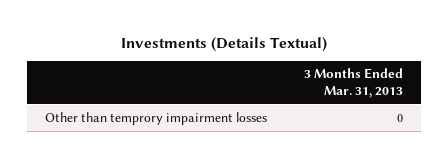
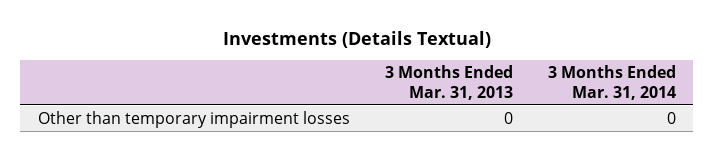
none -> [547,65,676,101] 3 Months Ended Mar. 31, 2014
[45,112,268,126] Other than temprory impairment losses -> [37,110,350,128] Other than temporary impairment losses

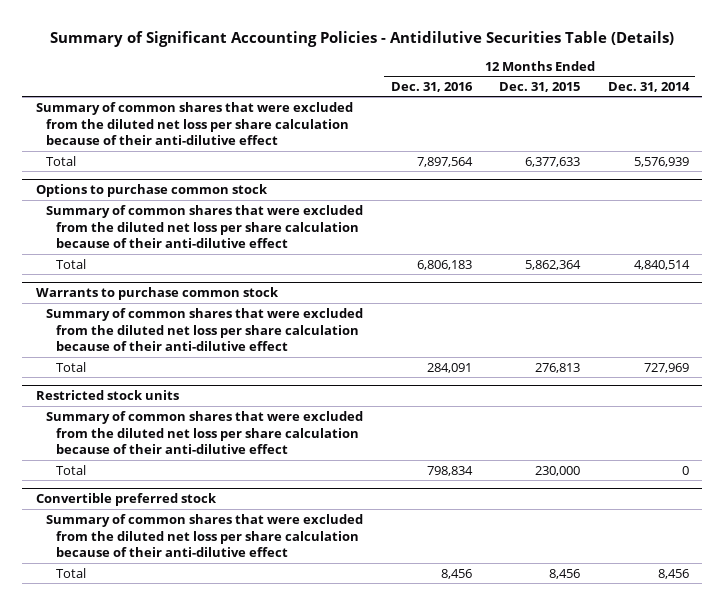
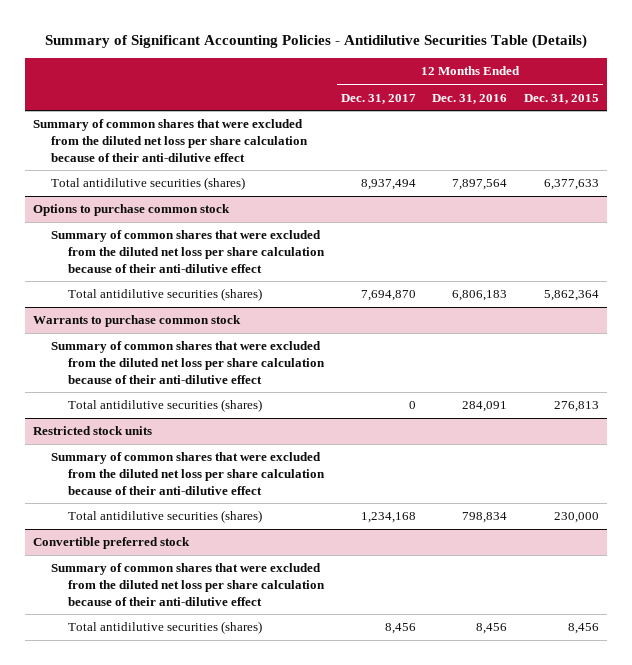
[607,81,690,92] Dec. 31, 2014 -> none
none -> [340,93,416,104] Dec. 31, 2017
[46,155,77,166] Total -> [50,177,245,191] Total antidilutive securities (shares)
[56,258,87,269] Total -> [68,288,263,302] Total antidilutive securities (shares)
[56,361,87,372] Total -> [68,399,263,413] Total antidilutive securities (shares)
[56,464,87,475] Total -> [68,510,263,524] Total antidilutive securities (shares)
[56,567,87,578] Total -> [68,621,263,635] Total antidilutive securities (shares)

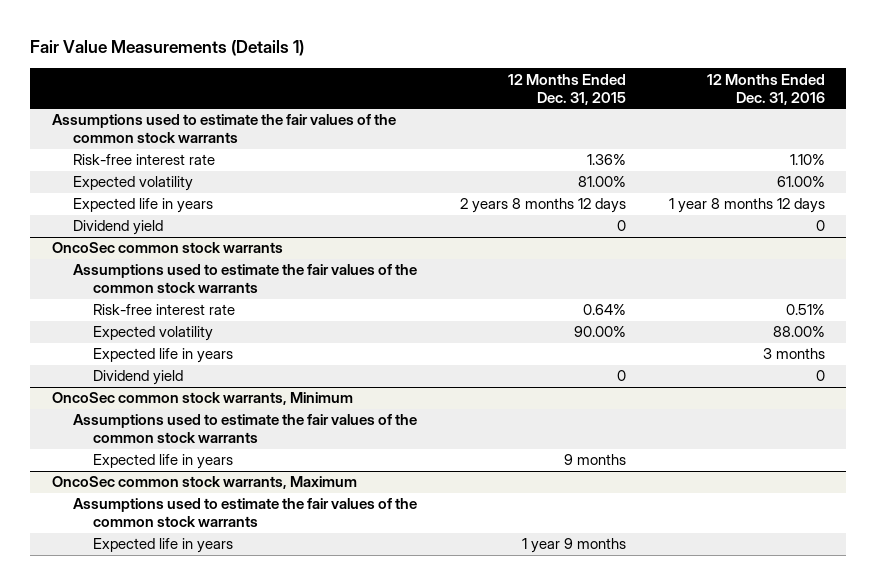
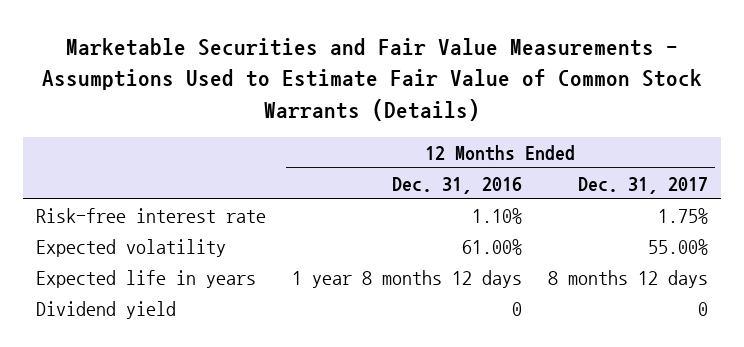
[30,40,305,57] Fair Value Measurements (Details 1) -> [42,38,703,121] Marketable Securities and Fair Value Measurements - Assumptions Used to Estimate Fair Value of Common Stock Warrants (Details)
[507,73,626,105] 12 Months Ended Dec. 31, 2015 -> none
none -> [578,176,709,194] Dec. 31, 2017
[51,114,396,144] Assumptions used to estimate the fair values of the common stock warrants -> none
[51,242,283,254] OncoSec common stock warrants -> none
[72,264,417,294] Assumptions used to estimate the fair values of the common stock warrants -> none
[93,304,236,316] Risk-free interest rate -> none
[93,326,214,342] Expected volatility -> none
[93,348,234,364] Expected life in years -> none
[93,370,184,386] Dividend yield -> none
[51,392,353,406] OncoSec common stock warrants, Minimum -> none
[72,414,417,444] Assumptions used to estimate the fair values of the common stock warrants -> none
[93,454,234,470] Expected life in years -> none
[51,476,357,490] OncoSec common stock warrants, Maximum -> none
[72,498,417,528] Assumptions used to estimate the fair values of the common stock warrants -> none
[93,538,234,554] Expected life in years -> none

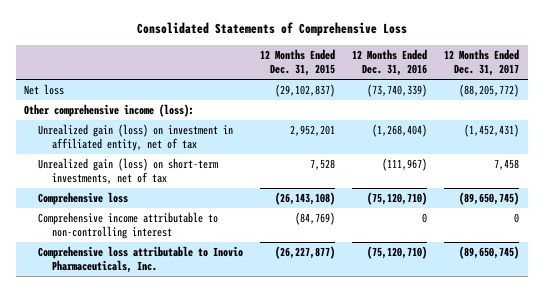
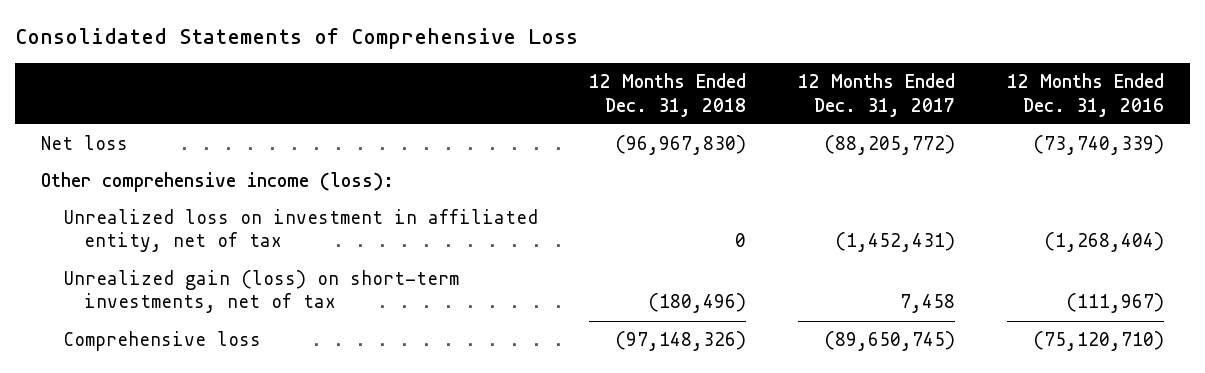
[260,48,336,77] 12 Months Ended Dec. 31, 2015 -> none
none -> [589,73,747,117] 12 Months Ended Dec. 31, 2018
[38,124,234,152] Unrealized gain (loss) on investment in affiliated entity, net of tax -> [62,209,538,253] Unrealized loss on investment in affiliated entity, net of tax
[38,212,219,240] Comprehensive income attributable to non-controlling interest -> none
[38,246,244,274] Comprehensive loss attributable to Inovio Pharmaceuticals, Inc. -> none

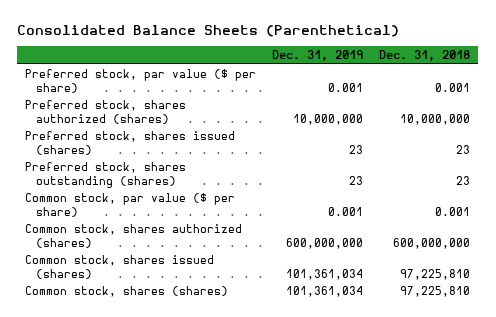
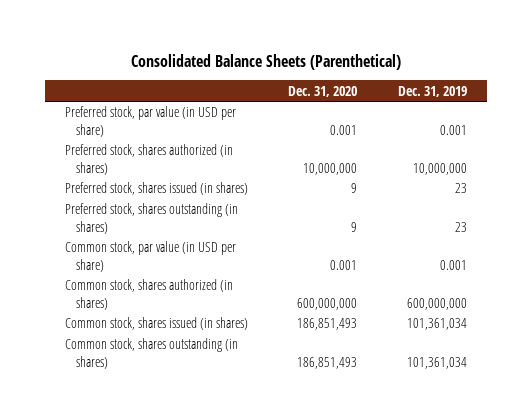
[379,50,471,62] Dec. 31, 2018 -> none
none -> [288,85,358,97] Dec. 31, 2020
[25,69,257,93] Preferred stock, par value ($ per share) -> [65,106,237,137] Preferred stock, par value (in USD per share)
[25,100,187,124] Preferred stock, shares authorized (shares) -> [65,144,234,175] Preferred stock, shares authorized (in shares)
[25,131,236,155] Preferred stock, shares issued (shares) -> [65,182,249,196] Preferred stock, shares issued (in shares)
[25,162,187,188] Preferred stock, shares outstanding (shares) -> [65,203,239,234] Preferred stock, shares outstanding (in shares)
[25,193,236,217] Common stock, par value ($ per share) -> [65,241,237,272] Common stock, par value (in USD per share)
[25,224,243,248] Common stock, shares authorized (shares) -> [65,279,234,310] Common stock, shares authorized (in shares)
[25,255,215,279] Common stock, shares issued (shares) -> [65,317,249,331] Common stock, shares issued (in shares)
[25,286,229,298] Common stock, shares (shares) -> [65,338,239,369] Common stock, shares outstanding (in shares)

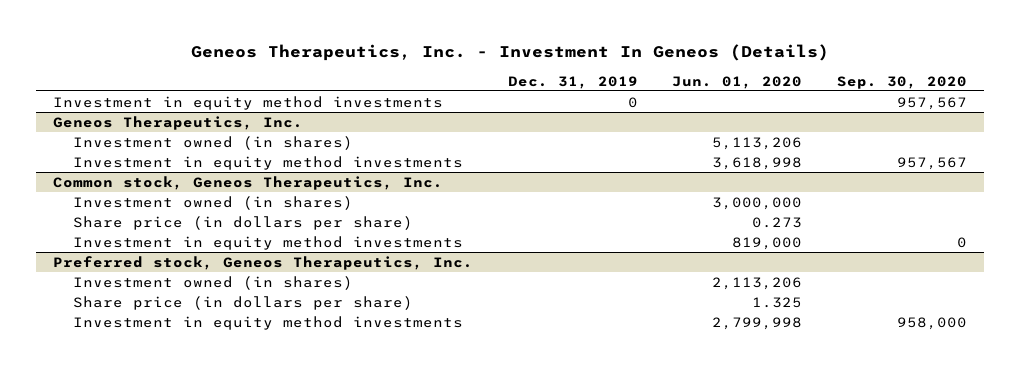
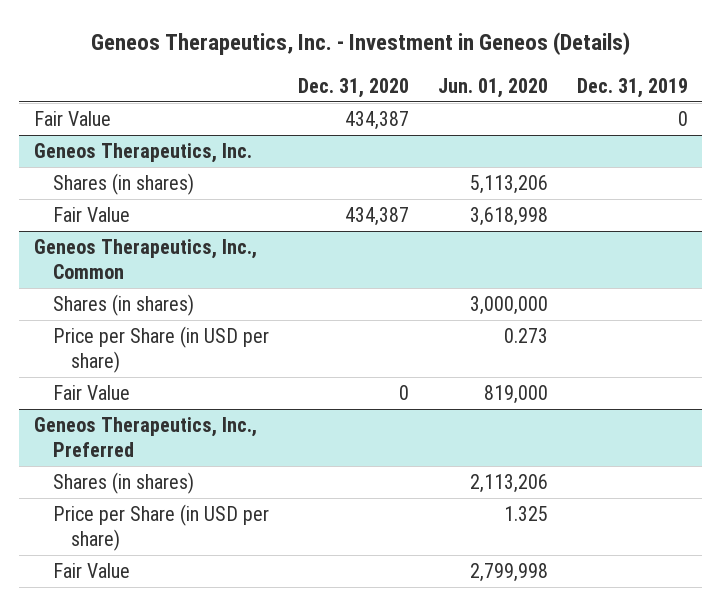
[191,44,830,62] Geneos Therapeutics, Inc. - Investment In Geneos (Details) -> [90,31,630,55] Geneos Therapeutics, Inc. - Investment in Geneos (Details)
[837,75,968,89] Sep. 30, 2020 -> none
none -> [297,77,409,98] Dec. 31, 2020
[53,95,444,110] Investment in equity method investments -> [33,111,111,127] Fair Value
[72,135,353,150] Investment owned (in shares) -> [52,173,194,196] Shares (in shares)
[72,155,463,170] Investment in equity method investments -> [52,207,130,223] Fair Value
[53,175,444,190] Common stock, Geneos Therapeutics, Inc. -> [33,239,257,280] Geneos Therapeutics, Inc., Common
[72,195,353,210] Investment owned (in shares) -> [52,294,194,317] Shares (in shares)
[72,215,413,230] Share price (in dollars per share) -> [52,326,269,374] Price per Share (in USD per share)
[72,235,463,250] Investment in equity method investments -> [52,385,130,401] Fair Value
[53,255,474,270] Preferred stock, Geneos Therapeutics, Inc. -> [33,417,257,458] Geneos Therapeutics, Inc., Preferred
[72,275,353,290] Investment owned (in shares) -> [52,472,194,495] Shares (in shares)
[72,295,413,310] Share price (in dollars per share) -> [52,504,269,552] Price per Share (in USD per share)
[72,315,463,330] Investment in equity method investments -> [52,563,130,579] Fair Value

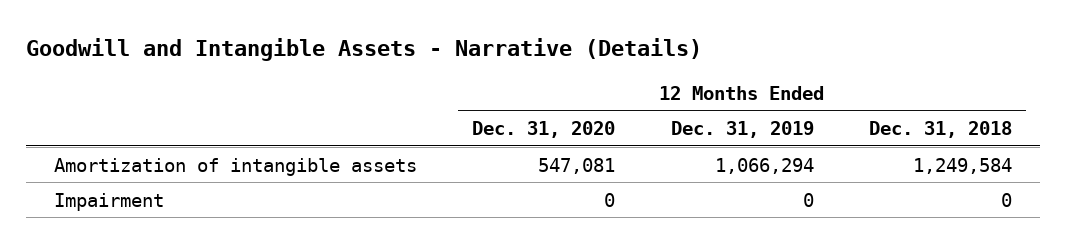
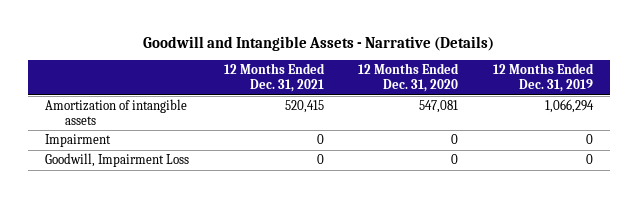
[869,121,1013,139] Dec. 31, 2018 -> none
none -> [223,63,325,93] 12 Months Ended Dec. 31, 2021
none -> [45,153,190,168] Goodwill, Impairment Loss

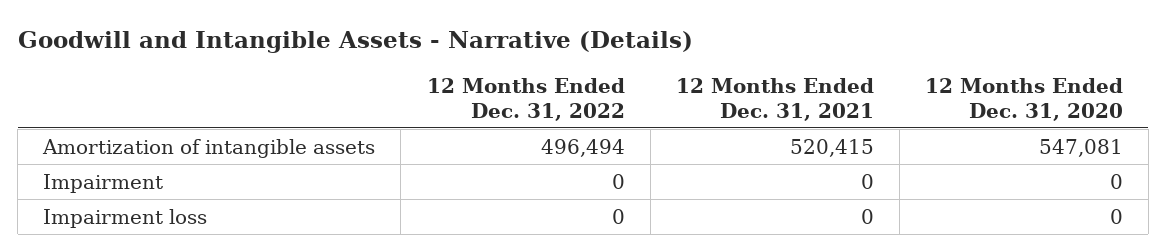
[492,63,594,93] 12 Months Ended Dec. 31, 2019 -> none
none -> [426,77,625,121] 12 Months Ended Dec. 31, 2022
[45,153,190,168] Goodwill, Impairment Loss -> [43,208,208,228] Impairment loss

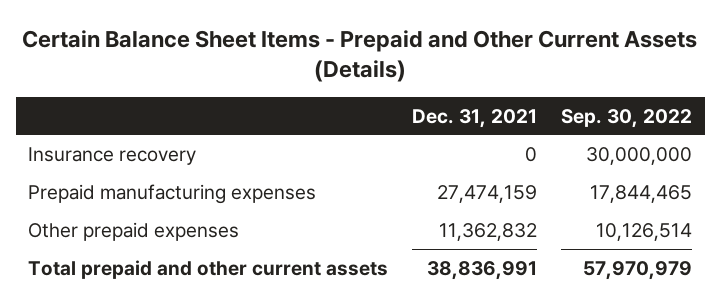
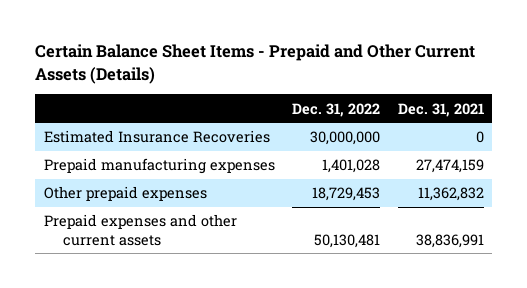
[561,108,693,128] Sep. 30, 2022 -> none
none -> [292,102,381,117] Dec. 31, 2022
[28,146,197,165] Insurance recovery -> [43,130,270,144] Estimated Insurance Recoveries
[28,259,389,279] Total prepaid and other current assets -> [43,214,237,246] Prepaid expenses and other current assets

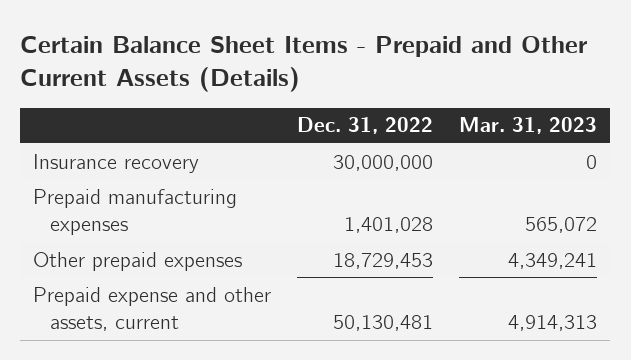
[397,102,484,117] Dec. 31, 2021 -> none
none -> [459,117,598,135] Mar. 31, 2023
[43,130,270,144] Estimated Insurance Recoveries -> [33,153,200,173] Insurance recovery
[43,214,237,246] Prepaid expenses and other current assets -> [33,286,272,332] Prepaid expense and other assets, current

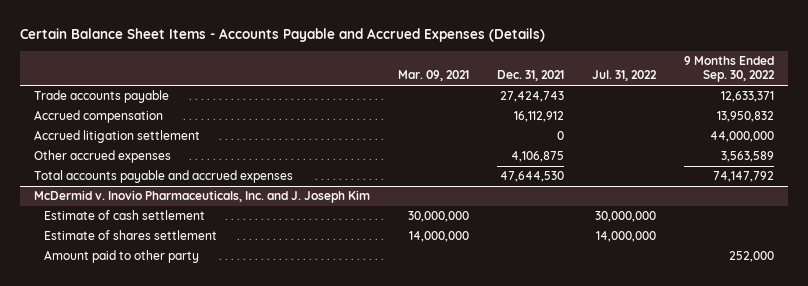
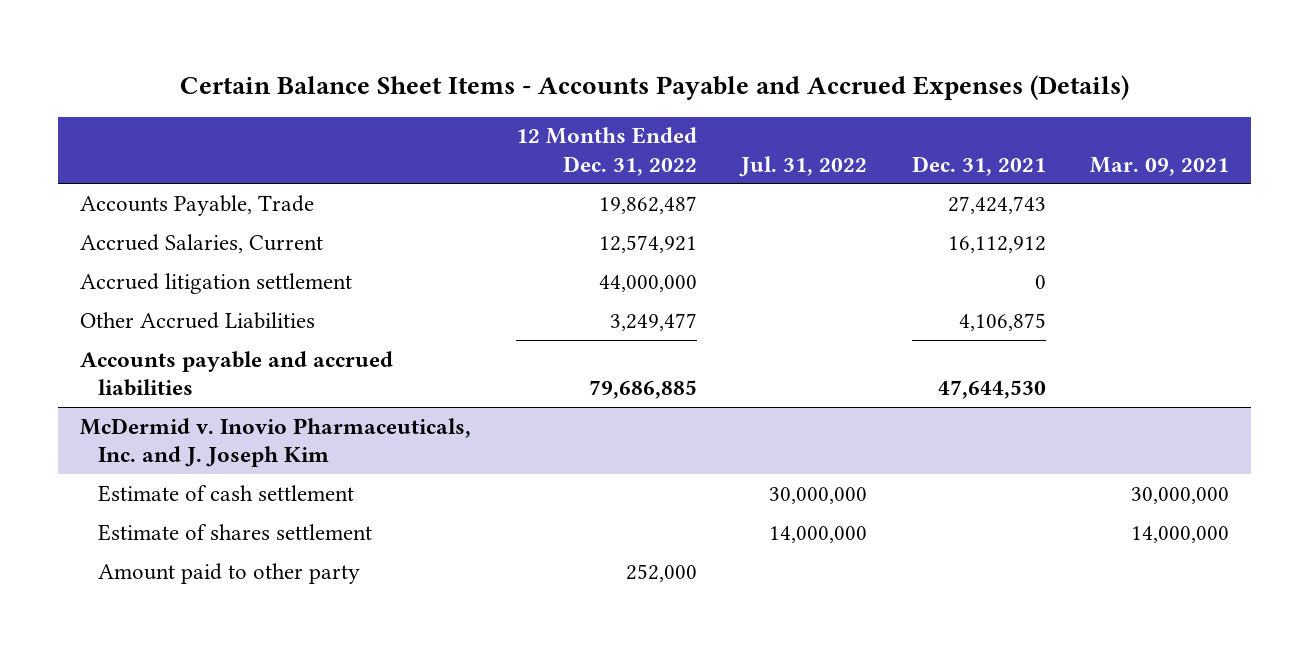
[683,55,775,83] 9 Months Ended Sep. 30, 2022 -> none
none -> [515,127,697,176] 12 Months Ended Dec. 31, 2022
[34,90,170,104] Trade accounts payable -> [80,194,315,216] Accounts Payable, Trade
[34,110,164,124] Accrued compensation -> [80,233,324,253] Accrued Salaries, Current
[34,150,172,164] Other accrued expenses -> [80,311,316,329] Other Accrued Liabilities
[34,170,294,184] Total accounts payable and accrued expenses -> [80,350,394,397] Accounts payable and accrued liabilities

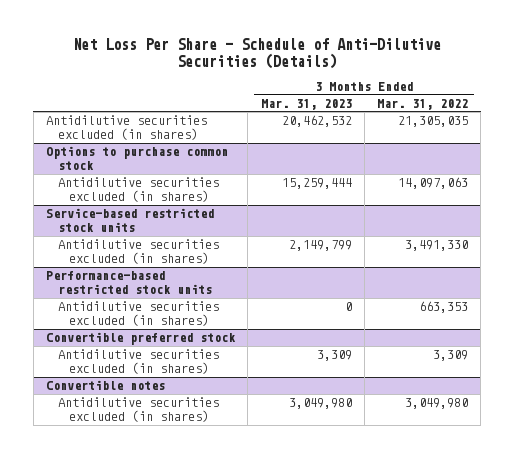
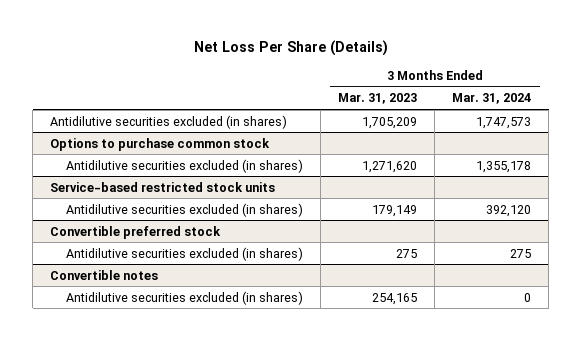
[73,38,442,69] Net Loss Per Share - Schedule of Anti-Dilutive Securities (Details) -> [193,40,388,57] Net Loss Per Share (Details)
[377,98,469,110] Mar. 31, 2022 -> none
none -> [452,93,532,105] Mar. 31, 2024
[281,115,352,128] 20,462,532 -> [362,116,418,129] 1,705,209
[281,178,352,190] 15,259,444 -> [362,160,418,173] 1,271,620
[46,271,212,295] Performance-based restricted stock units -> none
[57,301,219,327] Antidilutive securities excluded (in shares) -> none
[288,240,352,252] 2,149,799 -> [372,204,418,217] 179,149
[316,350,352,362] 3,309 -> [396,248,418,258] 275
[288,398,352,410] 3,049,980 -> [372,292,418,305] 254,165

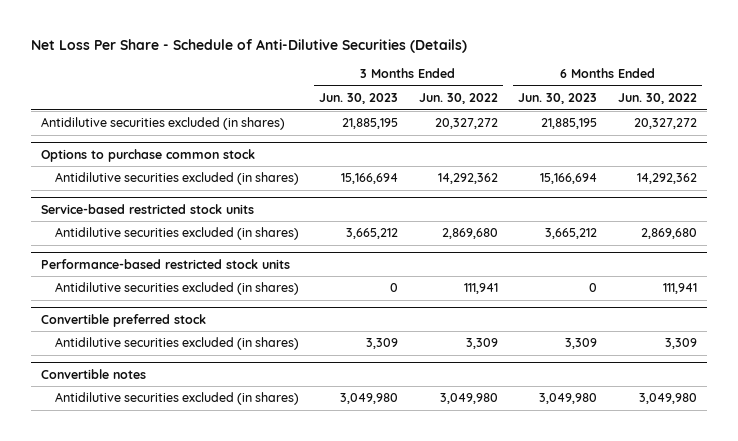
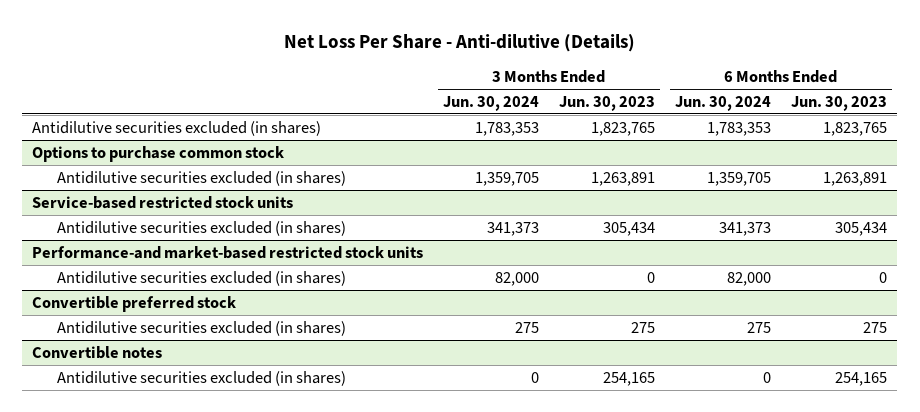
[30,38,467,53] Net Loss Per Share - Schedule of Anti-Dilutive Securities (Details) -> [283,33,635,52] Net Loss Per Share - Anti-dilutive (Details)
[418,93,498,105] Jun. 30, 2022 -> none
[617,93,697,105] Jun. 30, 2022 -> none
none -> [443,95,540,111] Jun. 30, 2024
none -> [675,95,772,111] Jun. 30, 2024
[342,118,399,130] 21,885,195 -> [591,121,656,136] 1,823,765
[541,118,598,130] 21,885,195 -> [823,121,888,136] 1,823,765
[341,173,399,185] 15,166,694 -> [591,171,656,186] 1,263,891
[540,173,598,185] 15,166,694 -> [823,171,888,186] 1,263,891
[346,228,399,240] 3,665,212 -> [603,221,656,236] 305,434
[545,228,598,240] 3,665,212 -> [835,221,888,236] 305,434
[41,258,291,269] Performance-based restricted stock units -> [32,245,424,259] Performance-and market-based restricted stock units
[366,338,399,350] 3,309 -> [631,321,656,333] 275
[565,338,598,350] 3,309 -> [863,321,888,333] 275
[340,393,399,405] 3,049,980 -> [603,371,656,386] 254,165
[539,393,598,405] 3,049,980 -> [835,371,888,386] 254,165

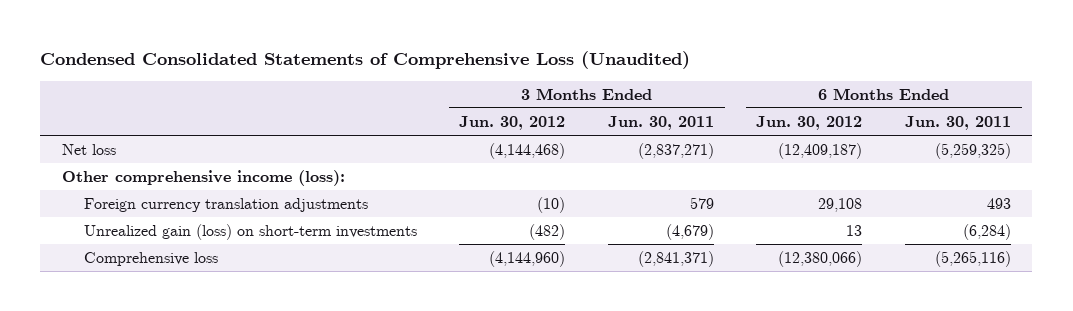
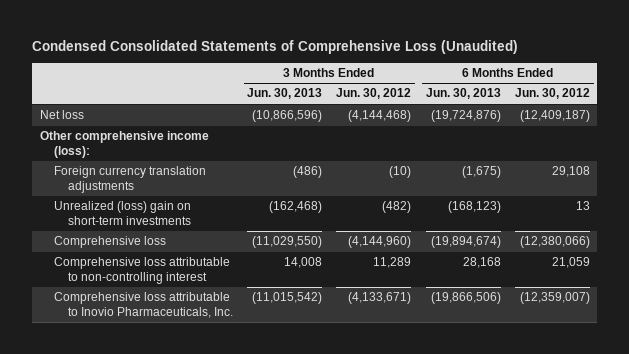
[607,116,714,131] Jun. 30, 2011 -> none
[904,116,1011,131] Jun. 30, 2011 -> none
none -> [247,88,323,100] Jun. 30, 2013
none -> [425,88,501,100] Jun. 30, 2013
[83,224,417,241] Unrealized gain (loss) on short-term investments -> [53,201,191,225] Unrealized (loss) gain on short-term investments
none -> [53,257,230,284] Comprehensive loss attributable to non-controlling interest
none -> [53,292,233,318] Comprehensive loss attributable to Inovio Pharmaceuticals, Inc.

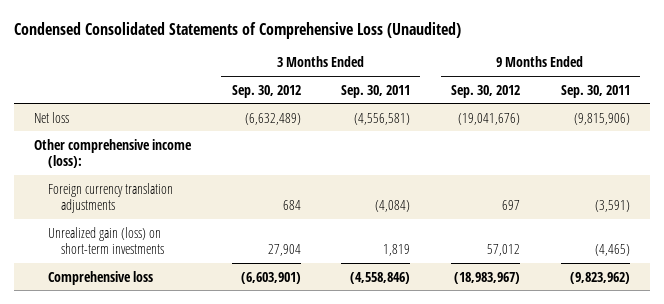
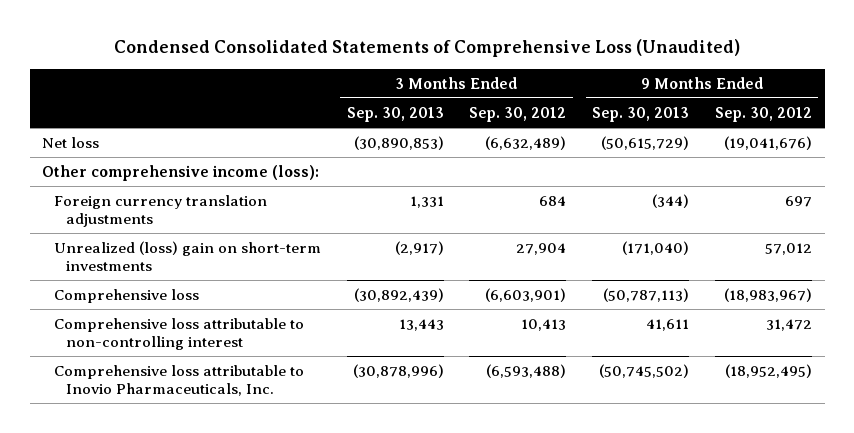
[341,84,411,98] Sep. 30, 2011 -> none
[560,84,630,98] Sep. 30, 2011 -> none
none -> [346,106,444,122] Sep. 30, 2013
none -> [591,106,689,122] Sep. 30, 2013
[47,226,165,255] Unrealized gain (loss) on short-term investments -> [53,240,321,271] Unrealized (loss) gain on short-term investments
none -> [53,317,304,350] Comprehensive loss attributable to non-controlling interest
none -> [53,364,304,396] Comprehensive loss attributable to Inovio Pharmaceuticals, Inc.

